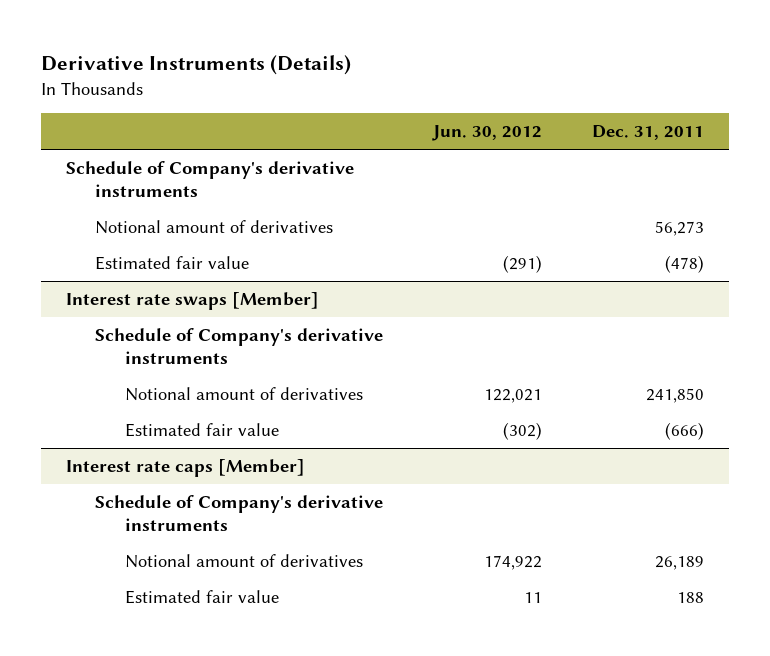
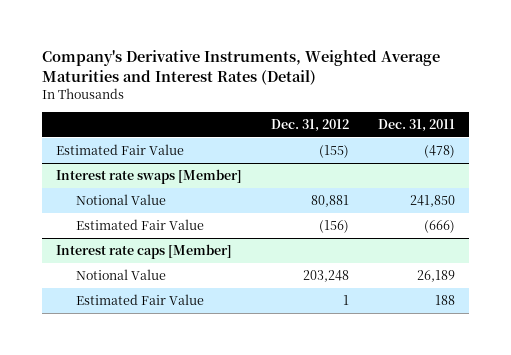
[41,54,352,75] Derivative Instruments (Details) -> [42,49,441,85] Company's Derivative Instruments, Weighted Average Maturities and Interest Rates (Detail)
[432,125,543,142] Jun. 30, 2012 -> none
none -> [271,118,350,132] Dec. 31, 2012
[66,160,355,197] Schedule of Company's derivative instruments -> none
[95,219,334,234] Notional amount of derivatives -> none
[95,255,250,270] Estimated fair value -> [56,144,185,156] Estimated Fair Value
[95,327,384,364] Schedule of Company's derivative instruments -> none
[124,386,363,401] Notional amount of derivatives -> [76,194,167,206] Notional Value
[124,422,279,437] Estimated fair value -> [76,219,205,231] Estimated Fair Value
[95,494,384,531] Schedule of Company's derivative instruments -> none
[124,553,363,568] Notional amount of derivatives -> [76,269,167,281] Notional Value
[124,589,279,604] Estimated fair value -> [76,294,205,306] Estimated Fair Value

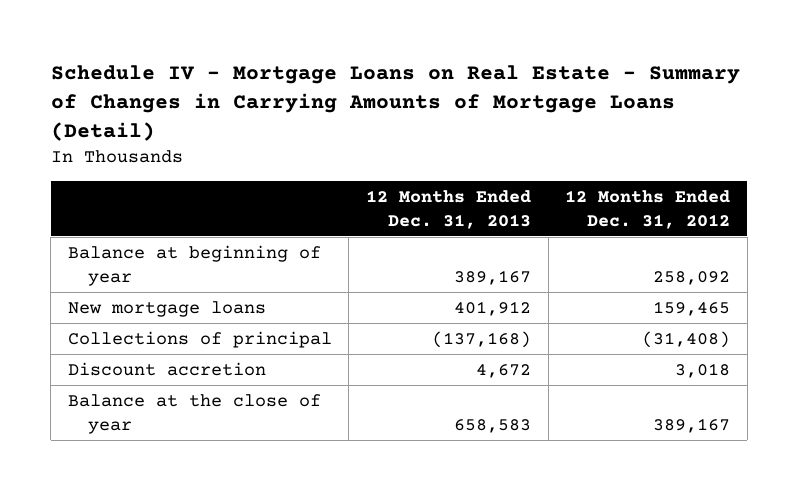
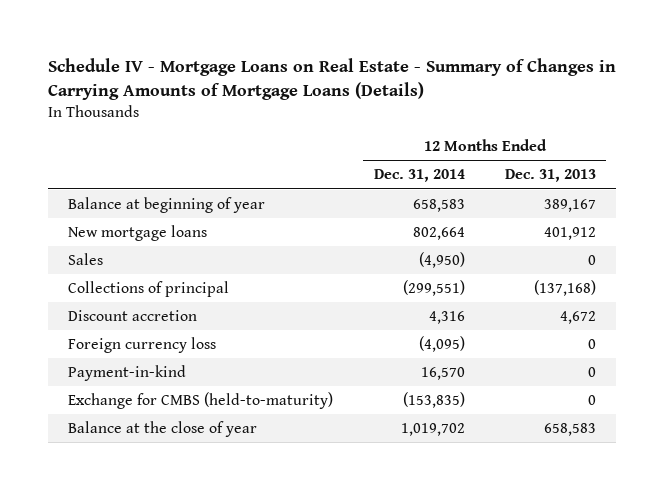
[50,65,740,142] Schedule IV - Mortgage Loans on Real Estate - Summary of Changes in Carrying Amounts of Mortgage Loans (Detail) -> [47,57,616,100] Schedule IV - Mortgage Loans on Real Estate - Summary of Changes in Carrying Amounts of Mortgage Loans (Details)
[565,189,731,229] 12 Months Ended Dec. 31, 2012 -> none
none -> [373,169,465,183] Dec. 31, 2014
none -> [68,252,104,265] Sales
none -> [68,336,217,353] Foreign currency loss
none -> [68,364,187,381] Payment-in-kind
none -> [68,391,334,409] Exchange for CMBS (held-to-maturity)

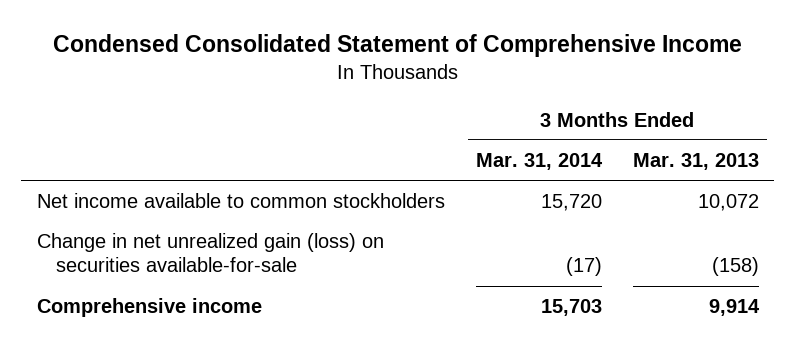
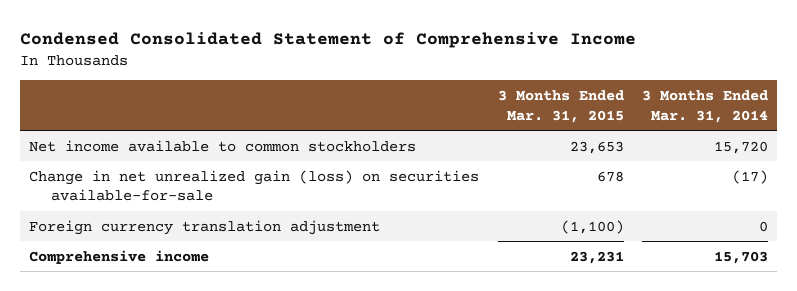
[632,152,759,170] Mar. 31, 2013 -> none
none -> [497,90,624,123] 3 Months Ended Mar. 31, 2015
none -> [29,219,381,235] Foreign currency translation adjustment

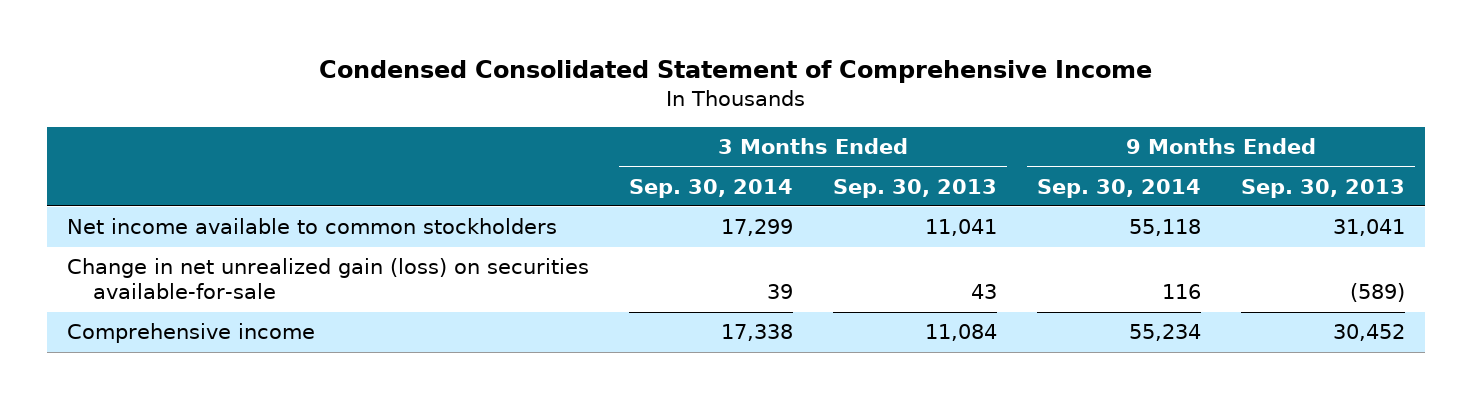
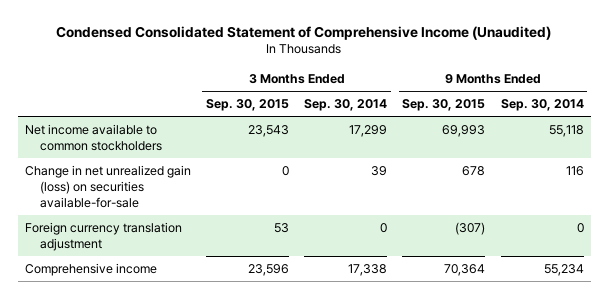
[318,60,1152,84] Condensed Consolidated Statement of Comprehensive Income -> [56,25,552,40] Condensed Consolidated Statement of Comprehensive Income (Unaudited)
[832,178,997,198] Sep. 30, 2013 -> none
[1240,178,1405,198] Sep. 30, 2013 -> none
none -> [206,99,290,112] Sep. 30, 2015
none -> [402,99,486,112] Sep. 30, 2015
none -> [25,222,183,251] Foreign currency translation adjustment

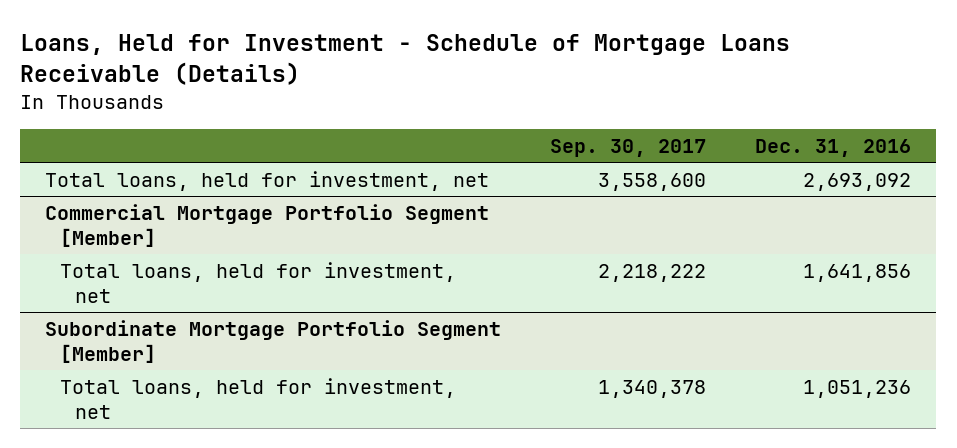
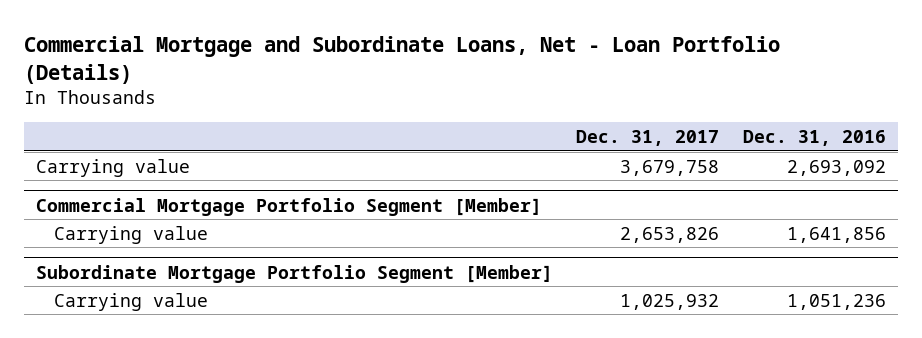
[20,34,791,86] Loans, Held for Investment - Schedule of Mortgage Loans Receivable (Details) -> [23,35,780,84] Commercial Mortgage and Subordinate Loans, Net - Loan Portfolio (Details)
[550,138,707,157] Sep. 30, 2017 -> none
none -> [576,129,720,146] Dec. 31, 2017
[45,170,490,191] Total loans, held for investment, net -> [35,158,190,177] Carrying value
[59,261,456,304] Total loans, held for investment, net -> [54,225,209,244] Carrying value
[59,377,456,420] Total loans, held for investment, net -> [54,292,209,311] Carrying value

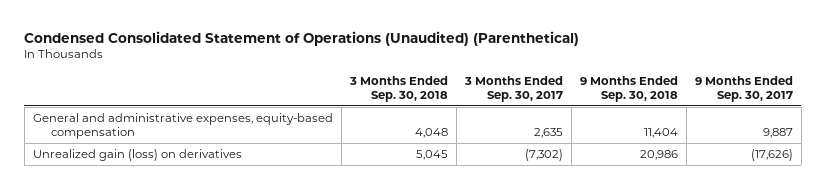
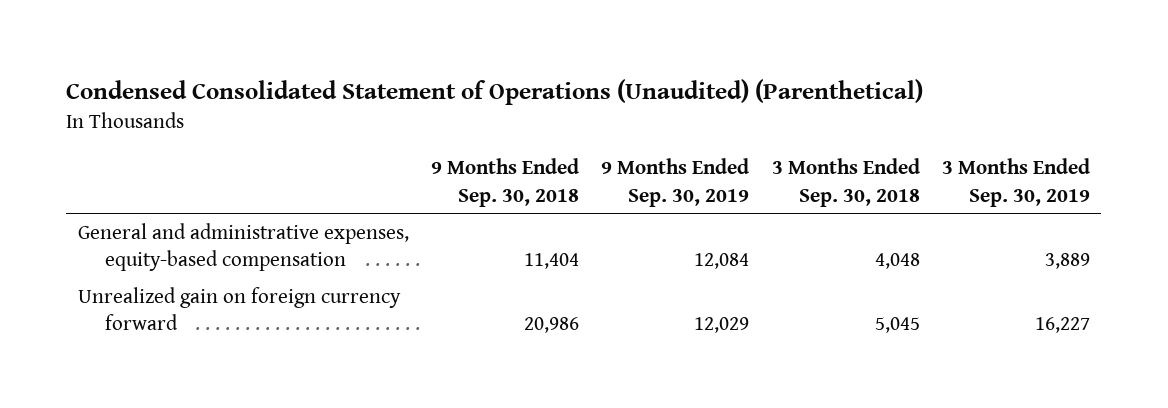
[463,76,563,102] 3 Months Ended Sep. 30, 2017 -> none
[694,76,793,102] 9 Months Ended Sep. 30, 2017 -> none
none -> [601,158,750,207] 9 Months Ended Sep. 30, 2019
none -> [942,158,1091,207] 3 Months Ended Sep. 30, 2019
[32,149,242,162] Unrealized gain (loss) on derivatives -> [77,286,401,331] Unrealized gain on foreign currency forward

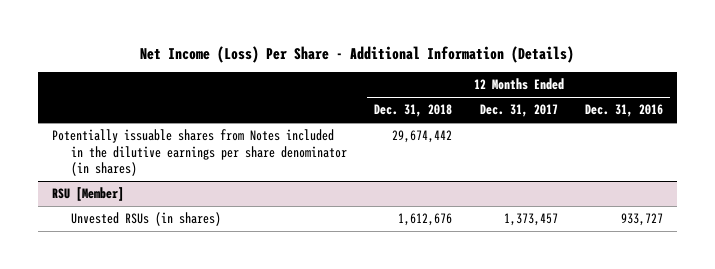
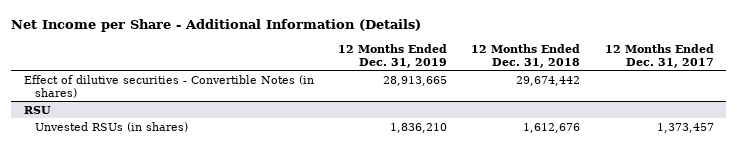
[140,45,575,63] Net Income (Loss) Per Share - Additional Information (Details) -> [11,18,422,32] Net Income per Share - Additional Information (Details)
[585,104,664,118] Dec. 31, 2016 -> none
none -> [337,43,447,68] 12 Months Ended Dec. 31, 2019
[51,129,347,177] Potentially issuable shares from Notes included in the dilutive earnings per share denominator (in shares) -> [23,74,314,98] Effect of dilutive securities - Convertible Notes (in shares)
[51,187,124,202] RSU [Member] -> [23,105,51,114] RSU

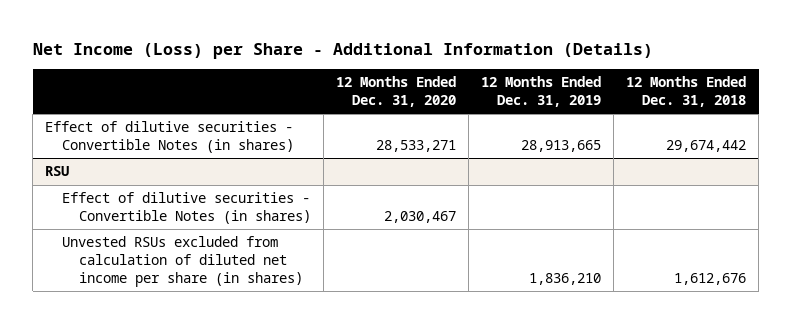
[11,18,422,32] Net Income per Share - Additional Information (Details) -> [32,42,653,59] Net Income (Loss) per Share - Additional Information (Details)
[604,43,714,68] 12 Months Ended Dec. 31, 2017 -> none
none -> [335,76,456,108] 12 Months Ended Dec. 31, 2020
none -> [62,192,311,225] Effect of dilutive securities - Convertible Notes (in shares)
[34,121,188,132] Unvested RSUs (in shares) -> [62,236,303,287] Unvested RSUs excluded from calculation of diluted net income per share (in shares)

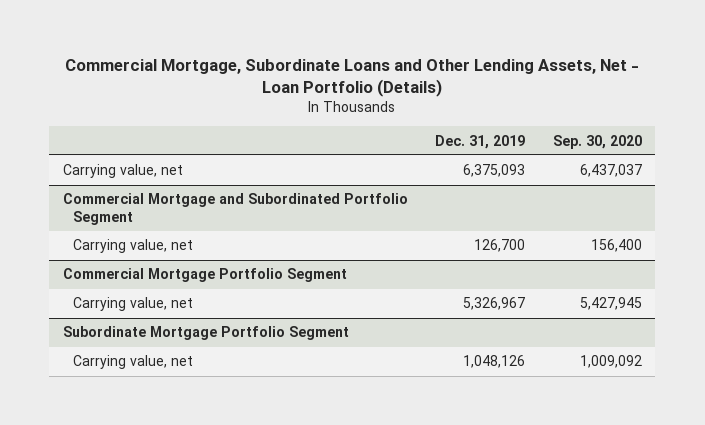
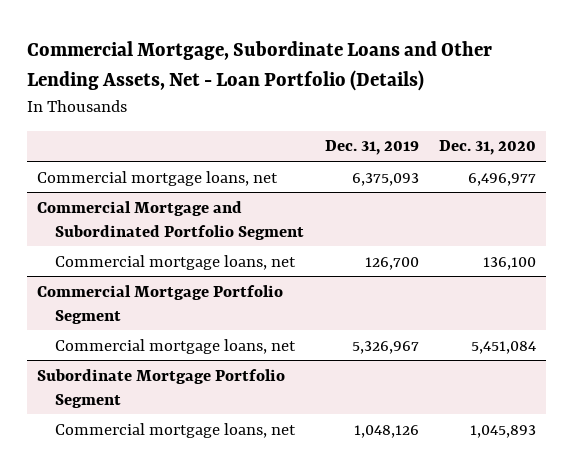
[552,134,642,149] Sep. 30, 2020 -> none
none -> [438,140,536,156] Dec. 31, 2020
[62,164,183,179] Carrying value, net -> [36,170,278,186] Commercial mortgage loans, net
[72,239,193,254] Carrying value, net -> [55,254,297,270] Commercial mortgage loans, net
[72,297,193,312] Carrying value, net -> [55,338,297,354] Commercial mortgage loans, net
[72,355,193,370] Carrying value, net -> [55,422,297,438] Commercial mortgage loans, net

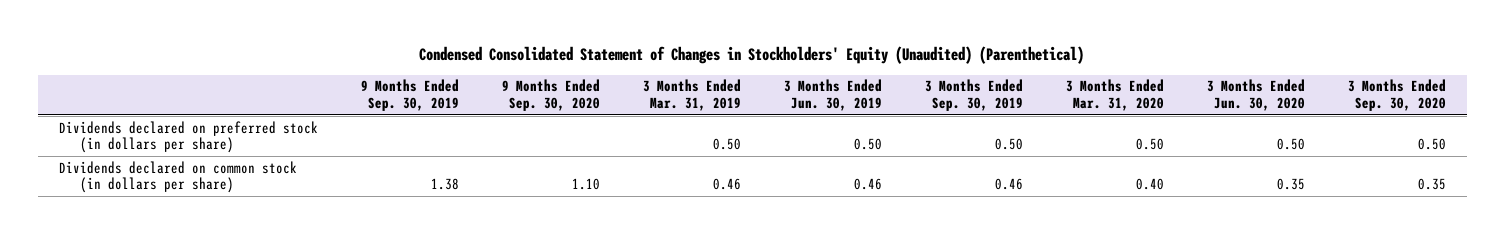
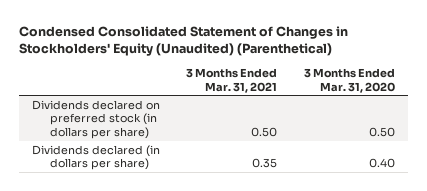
[361,79,460,112] 9 Months Ended Sep. 30, 2019 -> none
[502,79,601,112] 9 Months Ended Sep. 30, 2020 -> none
[643,79,742,112] 3 Months Ended Mar. 31, 2019 -> none
[783,79,882,112] 3 Months Ended Jun. 30, 2019 -> none
[924,79,1023,112] 3 Months Ended Sep. 30, 2019 -> none
[1206,79,1305,112] 3 Months Ended Jun. 30, 2020 -> none
[1347,79,1446,112] 3 Months Ended Sep. 30, 2020 -> none
none -> [186,67,278,93] 3 Months Ended Mar. 31, 2021
[59,160,298,194] Dividends declared on common stock (in dollars per share) -> [32,144,161,171] Dividends declared (in dollars per share)

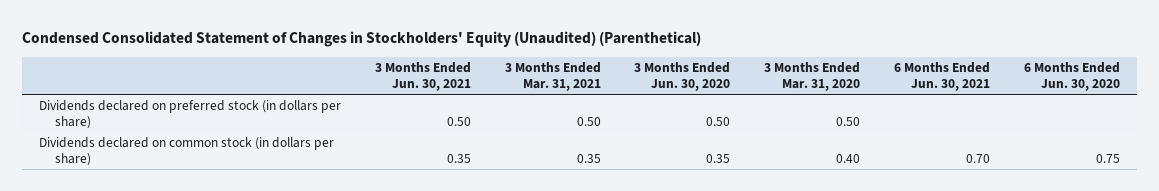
none -> [374,61,471,92] 3 Months Ended Jun. 30, 2021
none -> [634,61,731,92] 3 Months Ended Jun. 30, 2020
none -> [894,61,991,92] 6 Months Ended Jun. 30, 2021
none -> [1023,61,1120,92] 6 Months Ended Jun. 30, 2020
[32,144,161,171] Dividends declared (in dollars per share) -> [39,136,335,167] Dividends declared on common stock (in dollars per share)

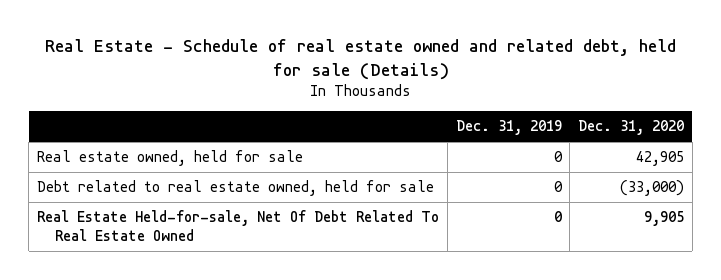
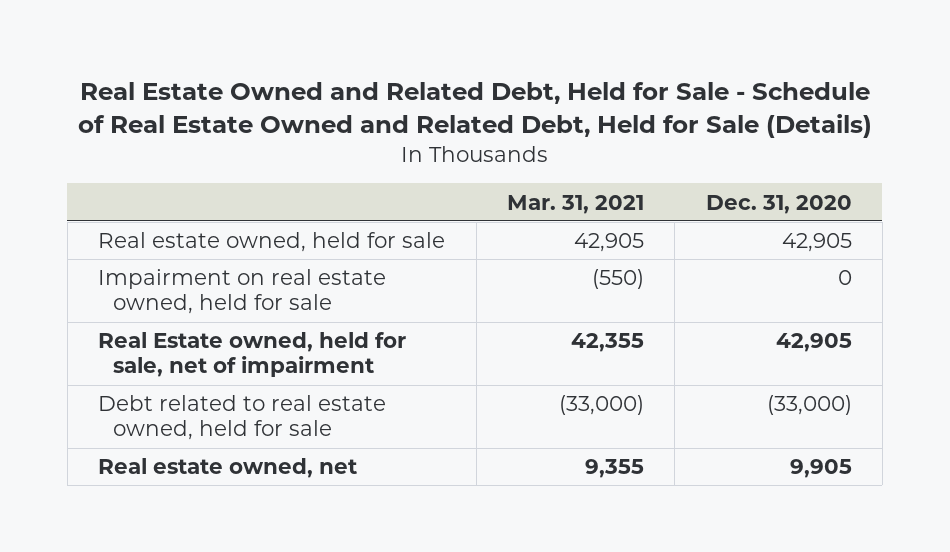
[44,39,676,80] Real Estate - Schedule of real estate owned and related debt, held for sale (Details) -> [77,82,872,139] Real Estate Owned and Related Debt, Held for Sale - Schedule of Real Estate Owned and Related Debt, Held for Sale (Details)
[455,120,562,136] Dec. 31, 2019 -> none
none -> [506,194,644,214] Mar. 31, 2021
none -> [98,269,387,315] Impairment on real estate owned, held for sale
none -> [98,332,407,378] Real Estate owned, held for sale, net of impairment
[37,210,440,242] Real Estate Held-for-sale, Net Of Debt Related To Real Estate Owned -> [98,458,358,479] Real estate owned, net

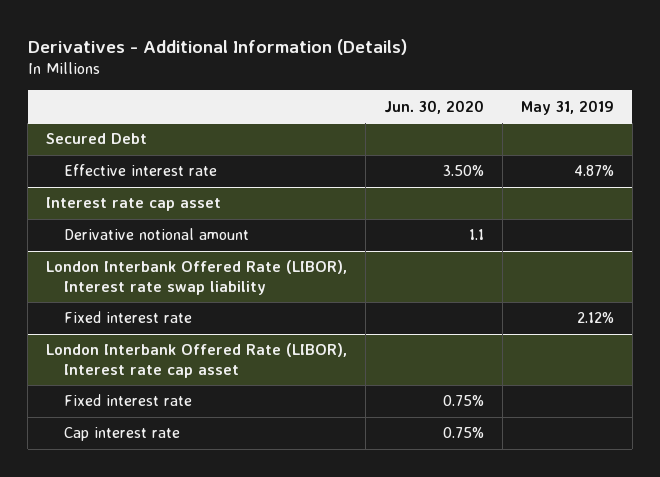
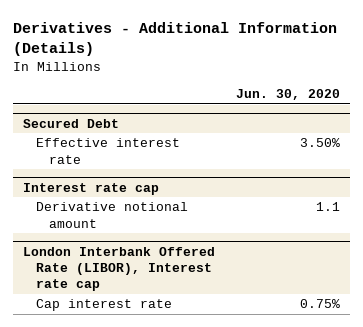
[520,99,614,115] May 31, 2019 -> none
[46,197,222,212] Interest rate cap asset -> [22,182,159,195] Interest rate cap
[46,260,348,295] London Interbank Offered Rate (LIBOR), Interest rate swap liability -> none
[64,311,193,324] Fixed interest rate -> none
[64,394,193,407] Fixed interest rate -> none
[46,343,348,378] London Interbank Offered Rate (LIBOR), Interest rate cap asset -> [22,246,215,292] London Interbank Offered Rate (LIBOR), Interest rate cap

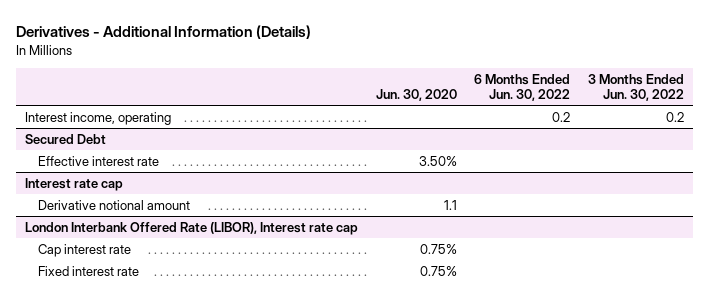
none -> [474,73,571,102] 6 Months Ended Jun. 30, 2022
none -> [587,73,684,102] 3 Months Ended Jun. 30, 2022
none -> [25,111,172,125] Interest income, operating
none -> [38,265,140,276] Fixed interest rate

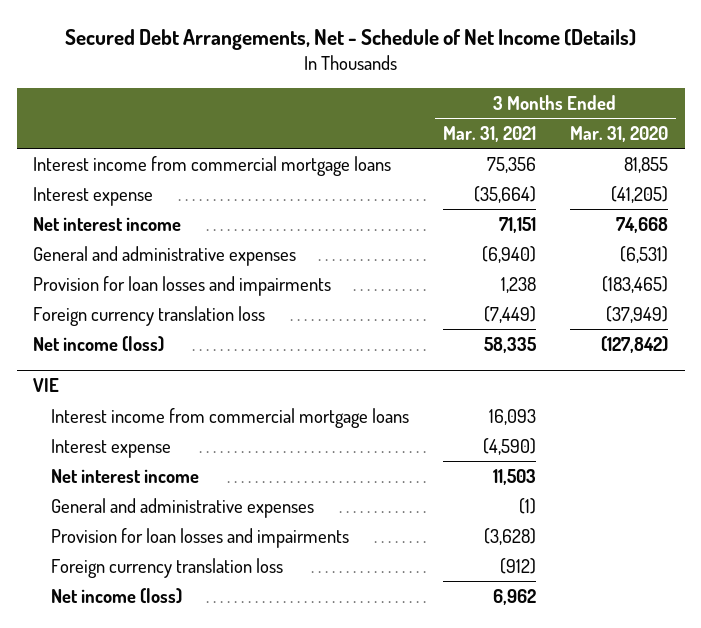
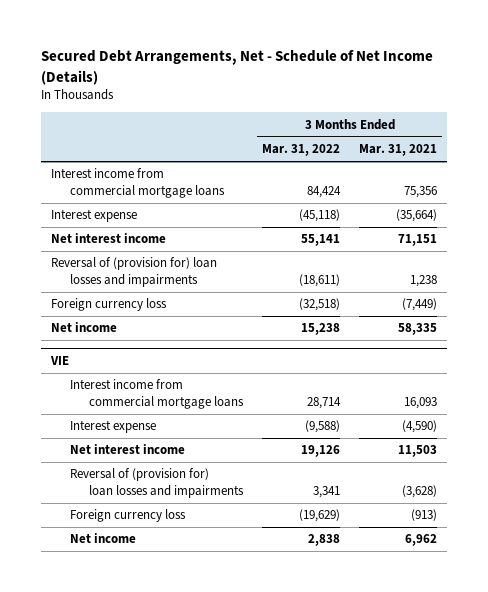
[569,126,668,143] Mar. 31, 2020 -> none
none -> [261,144,340,157] Mar. 31, 2022
[33,245,297,266] General and administrative expenses -> none
[33,275,332,296] Provision for loan losses and impairments -> [50,257,217,287] Reversal of (provision for) loan losses and impairments
[33,305,266,326] Foreign currency translation loss -> [50,298,167,312] Foreign currency loss
[33,335,165,352] Net income (loss) -> [50,322,117,333] Net income
[51,497,315,518] General and administrative expenses -> none
[51,527,350,548] Provision for loan losses and impairments -> [69,468,244,498] Reversal of (provision for) loan losses and impairments
[51,557,284,578] Foreign currency translation loss -> [69,509,186,523] Foreign currency loss
[500,557,537,574] (912) -> [411,509,438,522] (913)
[51,587,183,604] Net income (loss) -> [69,533,136,544] Net income

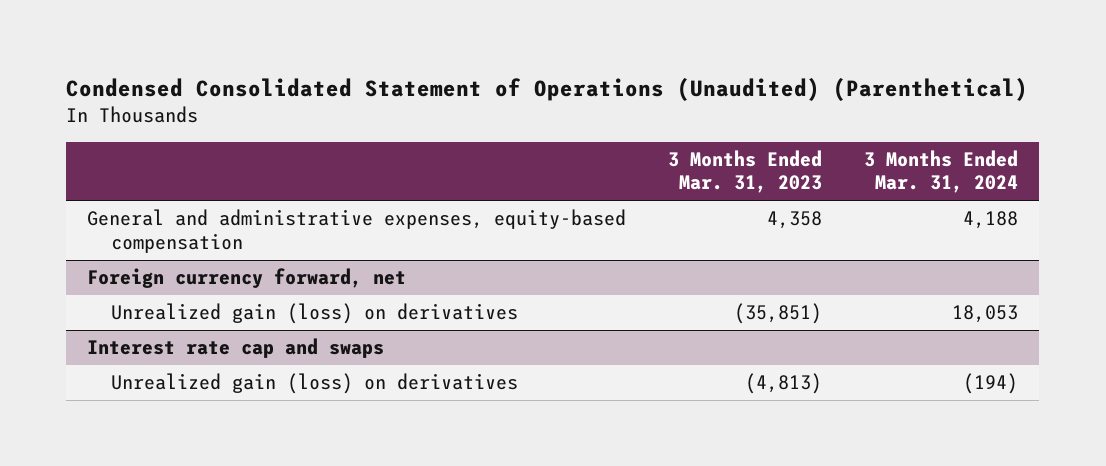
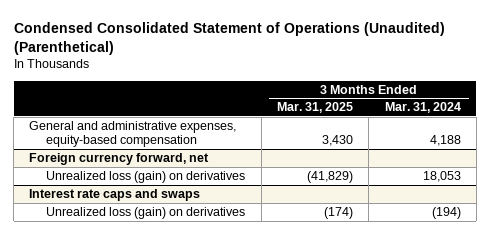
[668,149,823,194] 3 Months Ended Mar. 31, 2023 -> none
none -> [277,102,354,114] Mar. 31, 2025
[110,303,518,325] Unrealized gain (loss) on derivatives -> [46,170,246,183] Unrealized loss (gain) on derivatives
[87,338,385,359] Interest rate cap and swaps -> [29,188,201,201] Interest rate caps and swaps
[110,373,518,395] Unrealized gain (loss) on derivatives -> [46,206,246,219] Unrealized loss (gain) on derivatives

